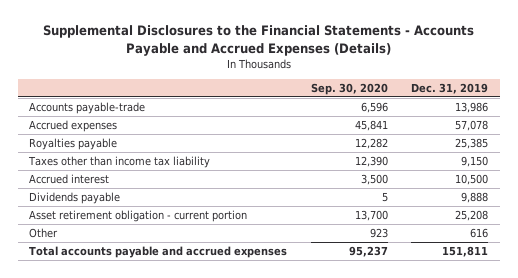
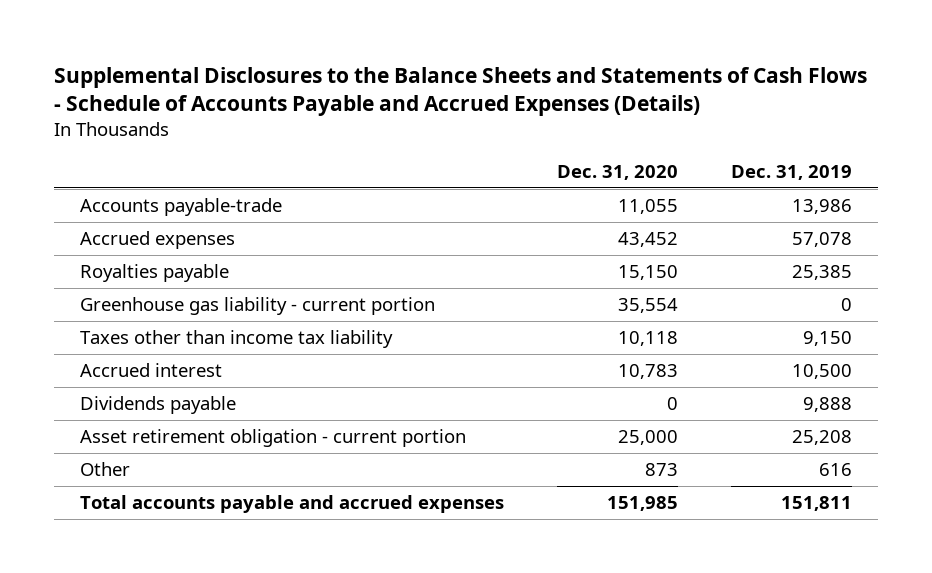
[42,25,474,56] Supplemental Disclosures to the Financial Statements - Accounts Payable and Accrued Expenses (Details) -> [53,66,867,117] Supplemental Disclosures to the Balance Sheets and Statements of Cash Flows - Schedule of Accounts Payable and Accrued Expenses (Details)
[310,82,388,95] Sep. 30, 2020 -> none
none -> [557,164,679,180] Dec. 31, 2020
none -> [80,297,436,316] Greenhouse gas liability - current portion

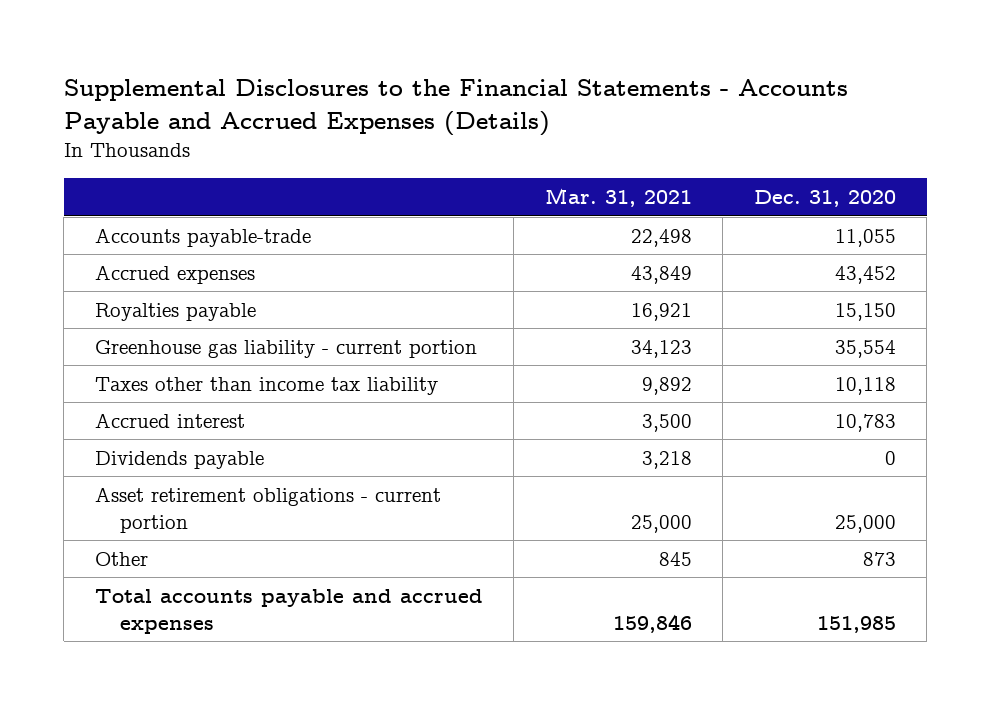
[53,66,867,117] Supplemental Disclosures to the Balance Sheets and Statements of Cash Flows - Schedule of Accounts Payable and Accrued Expenses (Details) -> [63,79,848,137] Supplemental Disclosures to the Financial Statements - Accounts Payable and Accrued Expenses (Details)
[730,164,852,180] Dec. 31, 2019 -> none
none -> [544,188,692,208] Mar. 31, 2021
[80,429,467,448] Asset retirement obligation - current portion -> [94,486,441,533] Asset retirement obligations - current portion

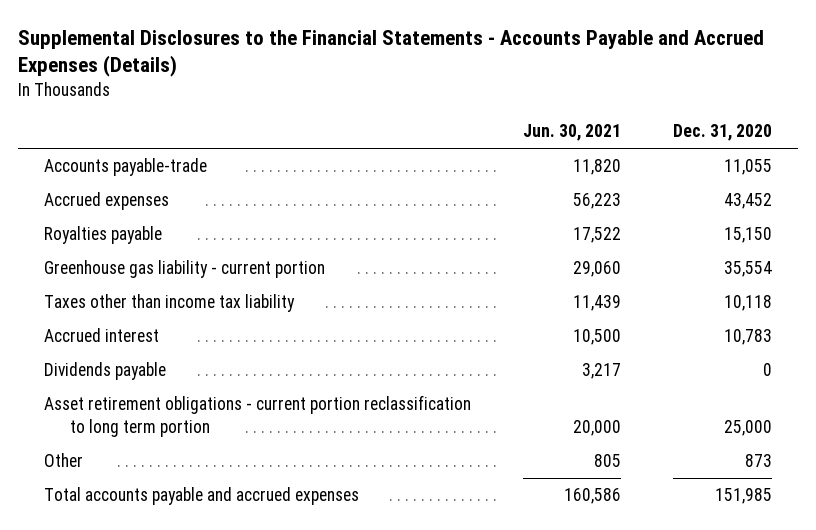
[544,188,692,208] Mar. 31, 2021 -> none
none -> [522,124,621,142] Jun. 30, 2021
[94,486,441,533] Asset retirement obligations - current portion -> [43,395,471,437] Asset retirement obligations - current portion reclassification to long term portion

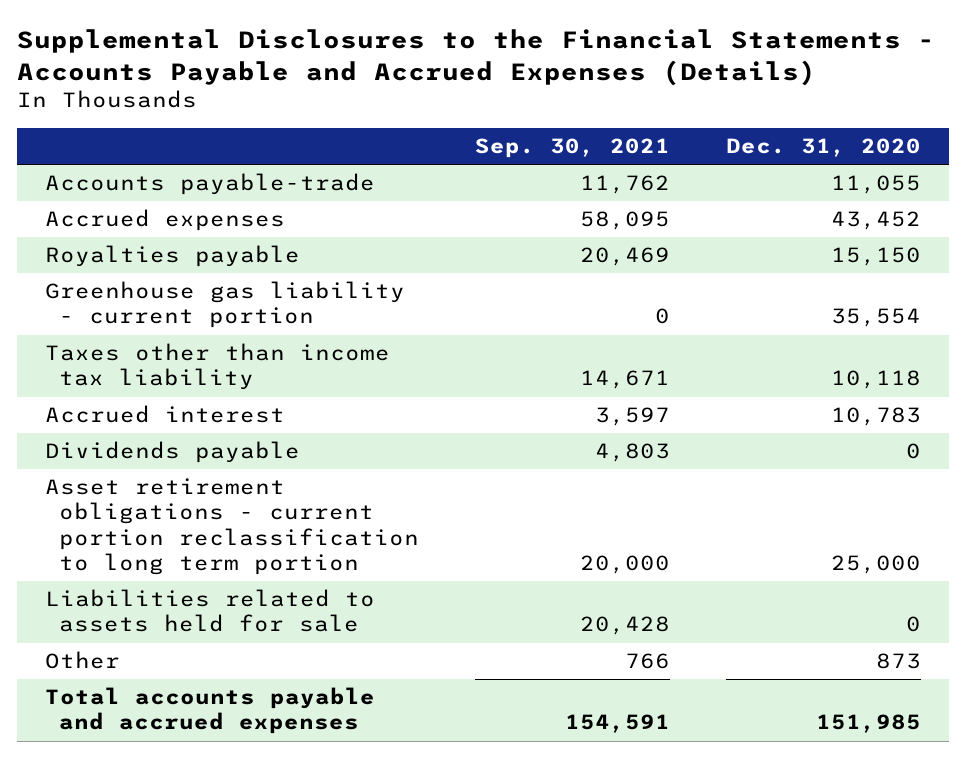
[522,124,621,142] Jun. 30, 2021 -> none
none -> [475,137,671,158] Sep. 30, 2021
none -> [44,589,375,633] Liabilities related to assets held for sale

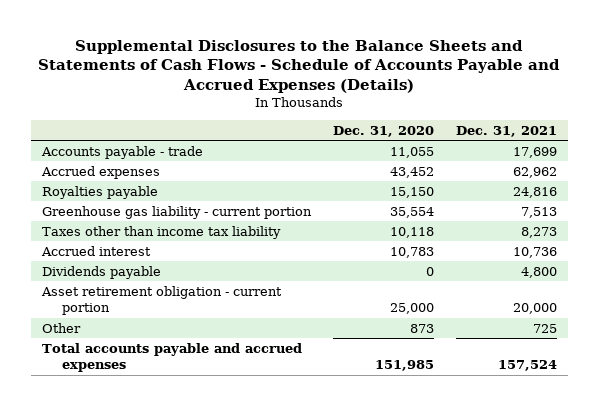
[16,29,935,86] Supplemental Disclosures to the Financial Statements - Accounts Payable and Accrued Expenses (Details) -> [38,39,561,94] Supplemental Disclosures to the Balance Sheets and Statements of Cash Flows - Schedule of Accounts Payable and Accrued Expenses (Details)
[475,137,671,158] Sep. 30, 2021 -> none
none -> [455,125,557,137] Dec. 31, 2021
[44,173,375,196] Accounts payable-trade -> [40,145,203,159] Accounts payable - trade
[44,589,375,633] Liabilities related to assets held for sale -> none
[44,478,420,575] Asset retirement obligations - current portion reclassification to long term portion -> [40,285,282,316] Asset retirement obligation - current portion

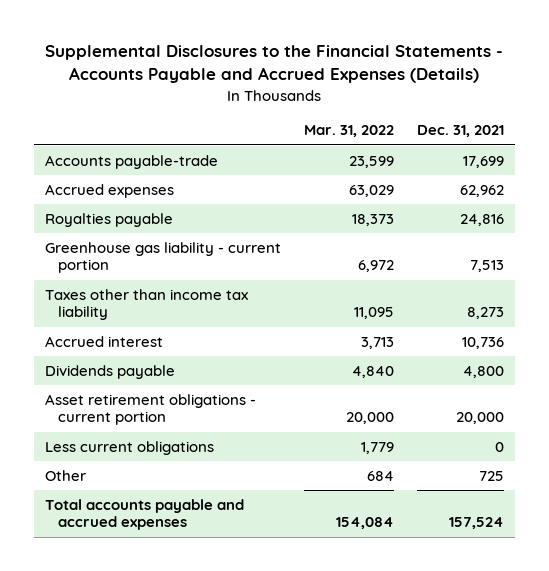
[38,39,561,94] Supplemental Disclosures to the Balance Sheets and Statements of Cash Flows - Schedule of Accounts Payable and Accrued Expenses (Details) -> [45,45,504,84] Supplemental Disclosures to the Financial Statements - Accounts Payable and Accrued Expenses (Details)
[332,125,434,137] Dec. 31, 2020 -> none
none -> [303,125,394,138] Mar. 31, 2022
[40,145,203,159] Accounts payable - trade -> [45,154,219,169] Accounts payable-trade
[40,285,282,316] Asset retirement obligation - current portion -> [45,393,257,426] Asset retirement obligations - current portion
none -> [45,440,215,455] Less current obligations

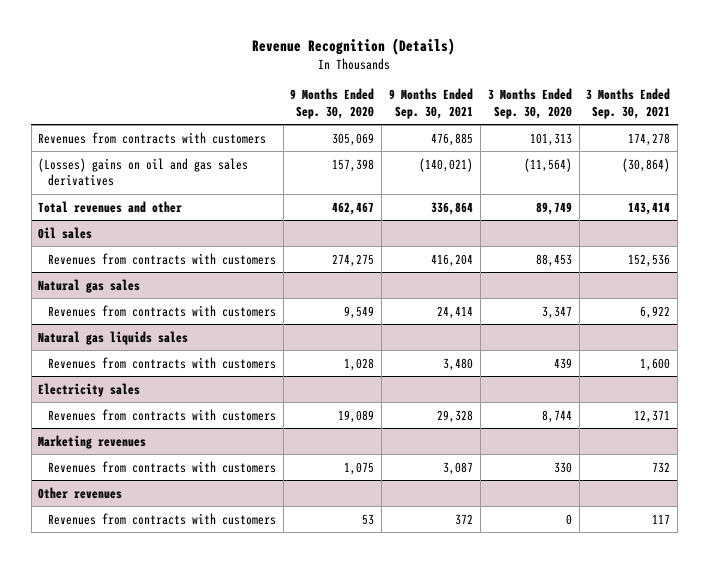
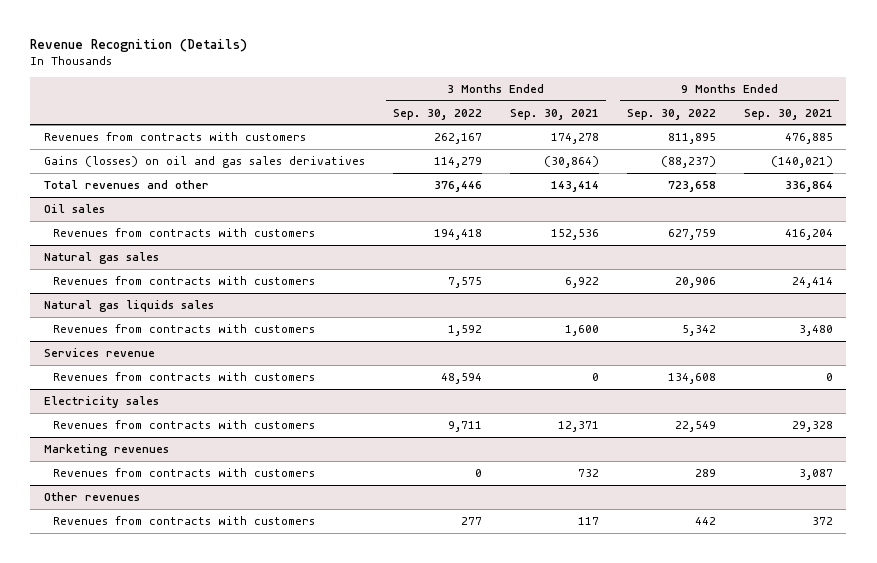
[290,88,375,119] 9 Months Ended Sep. 30, 2020 -> none
[487,88,572,119] 3 Months Ended Sep. 30, 2020 -> none
none -> [393,108,483,120] Sep. 30, 2022
none -> [626,108,716,120] Sep. 30, 2022
[38,157,249,187] (Losses) gains on oil and gas sales derivatives -> [44,155,366,168] Gains (losses) on oil and gas sales derivatives
none -> [44,347,156,357] Services revenue
none -> [53,371,316,381] Revenues from contracts with customers

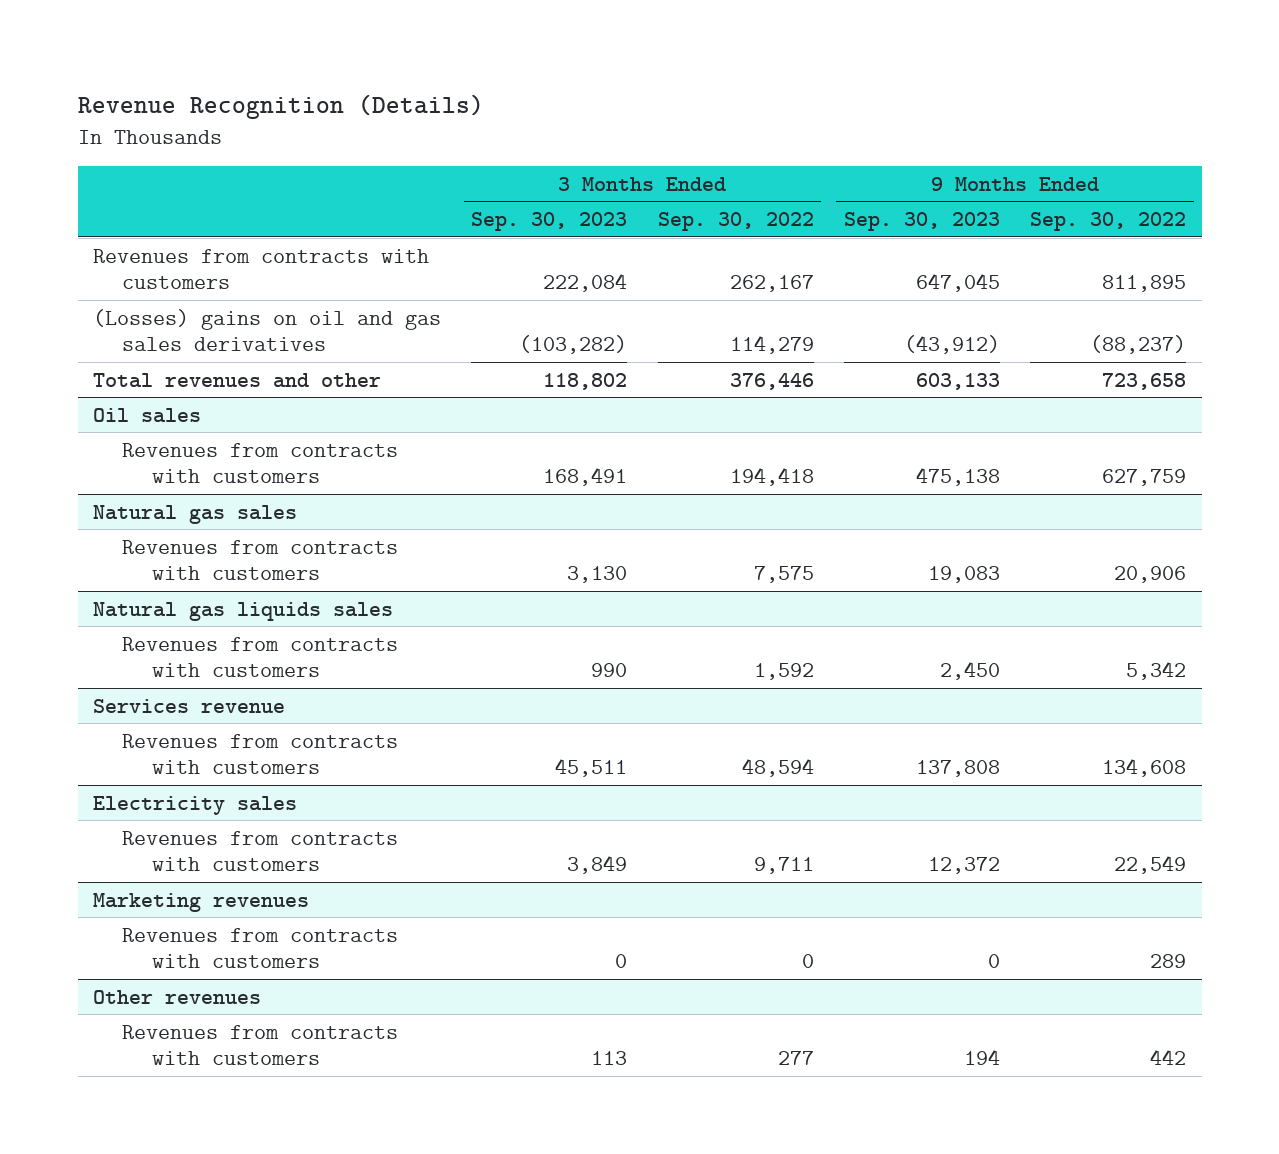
[509,108,599,120] Sep. 30, 2021 -> none
[743,108,833,120] Sep. 30, 2021 -> none
none -> [471,212,628,232] Sep. 30, 2023
none -> [844,212,1001,232] Sep. 30, 2023
[44,155,366,168] Gains (losses) on oil and gas sales derivatives -> [92,308,441,352] (Losses) gains on oil and gas sales derivatives

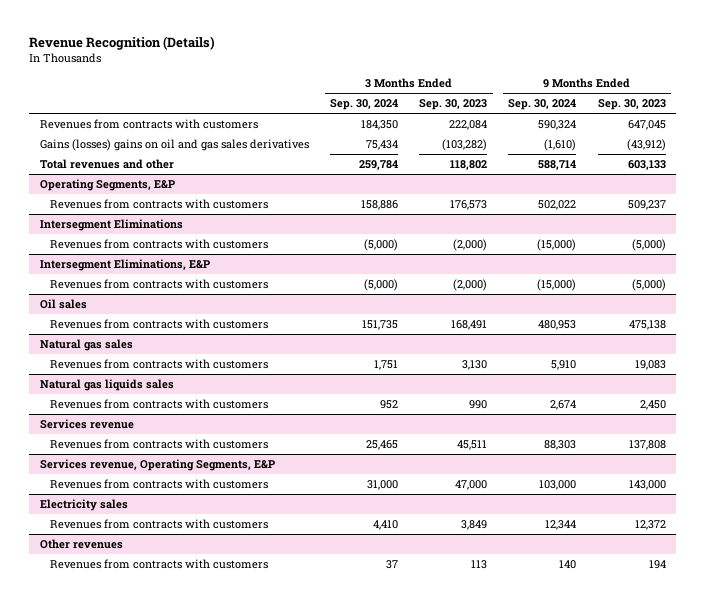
[657,212,814,232] Sep. 30, 2022 -> none
[1030,212,1187,232] Sep. 30, 2022 -> none
none -> [330,99,399,111] Sep. 30, 2024
none -> [508,99,577,111] Sep. 30, 2024
[92,308,441,352] (Losses) gains on oil and gas sales derivatives -> [40,139,310,152] Gains (losses) gains on oil and gas sales derivatives
none -> [40,179,176,192] Operating Segments, E&P
none -> [50,199,269,210] Revenues from contracts with customers
none -> [40,219,184,232] Intersegment Eliminations
none -> [50,239,269,250] Revenues from contracts with customers
none -> [40,259,211,272] Intersegment Eliminations, E&P
none -> [50,279,269,290] Revenues from contracts with customers
none -> [40,459,276,472] Services revenue, Operating Segments, E&P
none -> [50,479,269,490] Revenues from contracts with customers
[92,892,309,912] Marketing revenues -> none
[122,927,399,969] Revenues from contracts with customers -> none

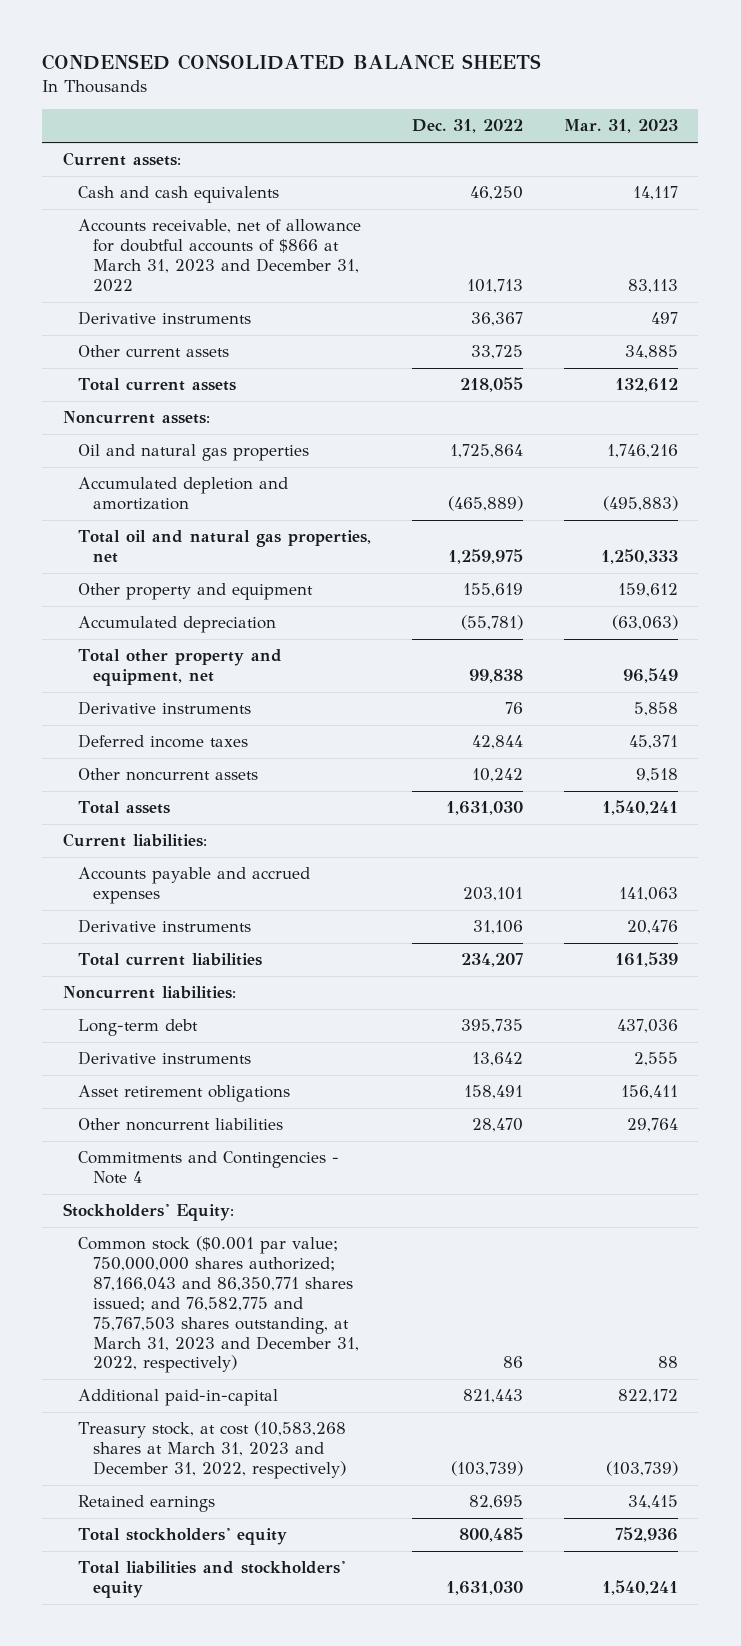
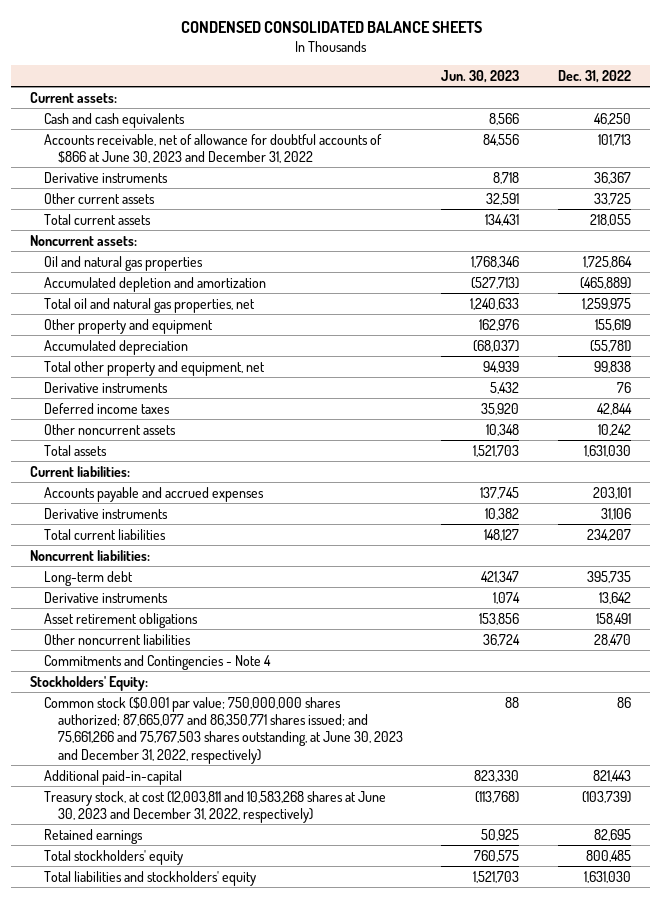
[563,119,678,134] Mar. 31, 2023 -> none
none -> [441,69,520,83] Jun. 30, 2023
[78,219,362,292] Accounts receivable, net of allowance for doubtful accounts of $866 at March 31, 2023 and December 31, 2022 -> [44,133,383,163] Accounts receivable, net of allowance for doubtful accounts of $866 at June 30, 2023 and December 31, 2022
[78,1236,360,1374] Common stock ($0.001 par value; 750,000,000 shares authorized; 87,166,043 and 86,350,771 shares issued; and 76,582,775 and 75,767,503 shares outstanding, at March 31, 2023 and December 31, 2022, respectively) -> [44,696,403,764] Common stock ($0.001 par value; 750,000,000 shares authorized; 87,665,077 and 86,350,771 shares issued; and 75,661,266 and 75,767,503 shares outstanding, at June 30, 2023 and December 31, 2022, respectively)
[78,1421,347,1480] Treasury stock, at cost (10,583,268 shares at March 31, 2023 and December 31, 2022, respectively) -> [44,790,387,823] Treasury stock, at cost (12,003,811 and 10,583,268 shares at June 30, 2023 and December 31, 2022, respectively)

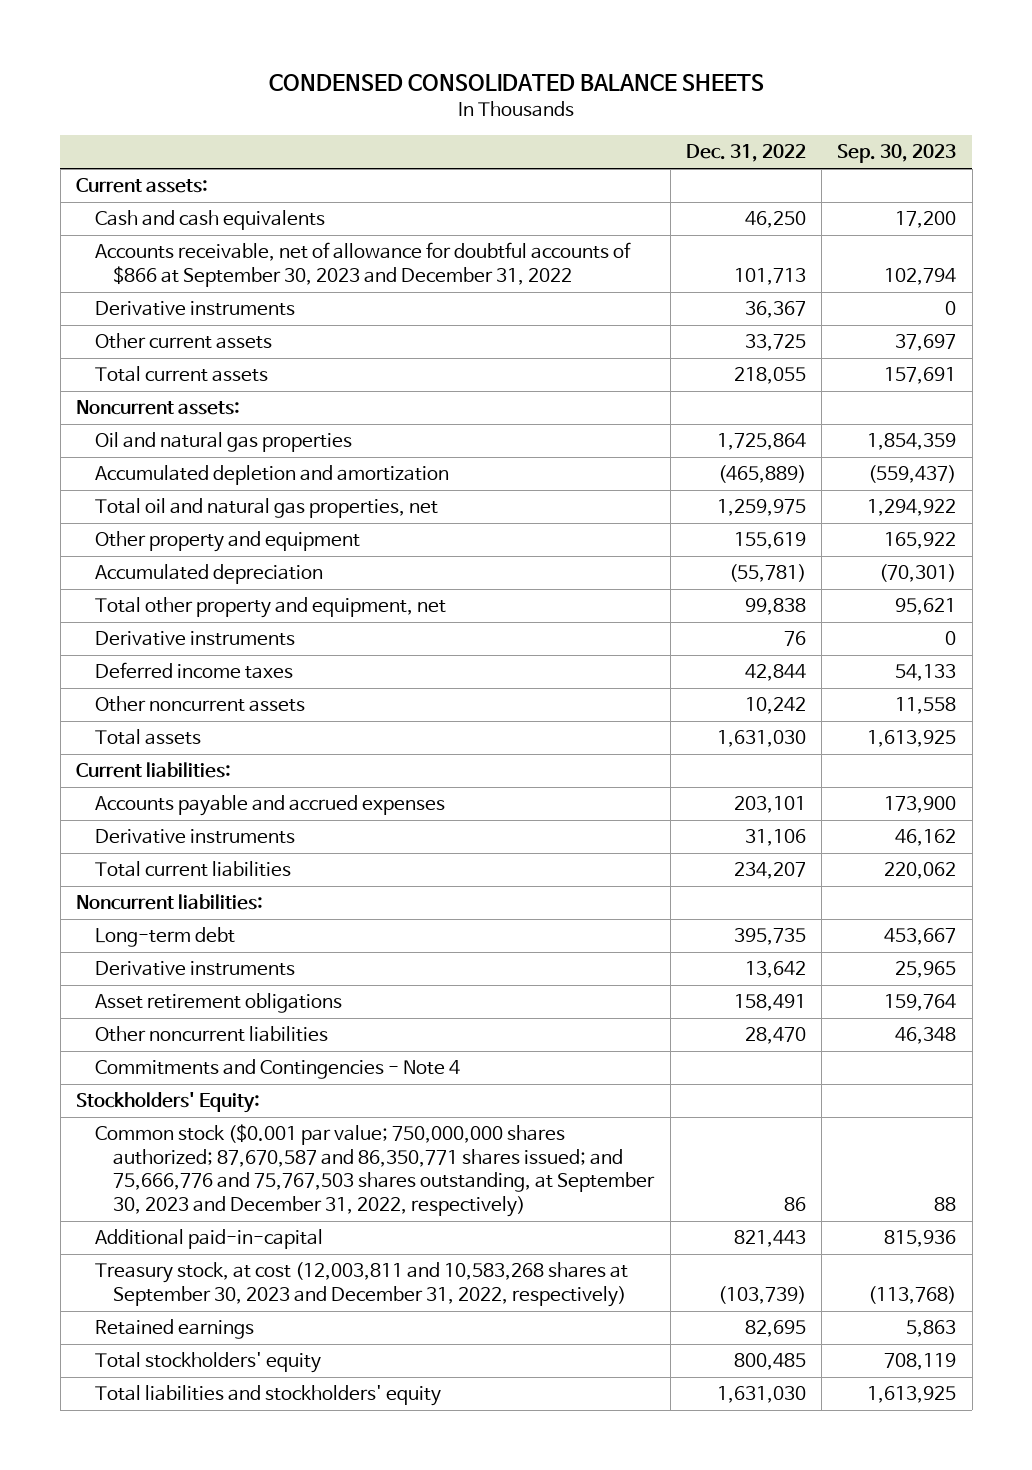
[441,69,520,83] Jun. 30, 2023 -> none
none -> [837,144,957,164] Sep. 30, 2023
[44,133,383,163] Accounts receivable, net of allowance for doubtful accounts of $866 at June 30, 2023 and December 31, 2022 -> [94,242,631,287] Accounts receivable, net of allowance for doubtful accounts of $866 at September 30, 2023 and December 31, 2022
[44,696,403,764] Common stock ($0.001 par value; 750,000,000 shares authorized; 87,665,077 and 86,350,771 shares issued; and 75,661,266 and 75,767,503 shares outstanding, at June 30, 2023 and December 31, 2022, respectively) -> [94,1124,656,1217] Common stock ($0.001 par value; 750,000,000 shares authorized; 87,670,587 and 86,350,771 shares issued; and 75,666,776 and 75,767,503 shares outstanding, at September 30, 2023 and December 31, 2022, respectively)
[44,790,387,823] Treasury stock, at cost (12,003,811 and 10,583,268 shares at June 30, 2023 and December 31, 2022, respectively) -> [94,1262,628,1307] Treasury stock, at cost (12,003,811 and 10,583,268 shares at September 30, 2023 and December 31, 2022, respectively)

